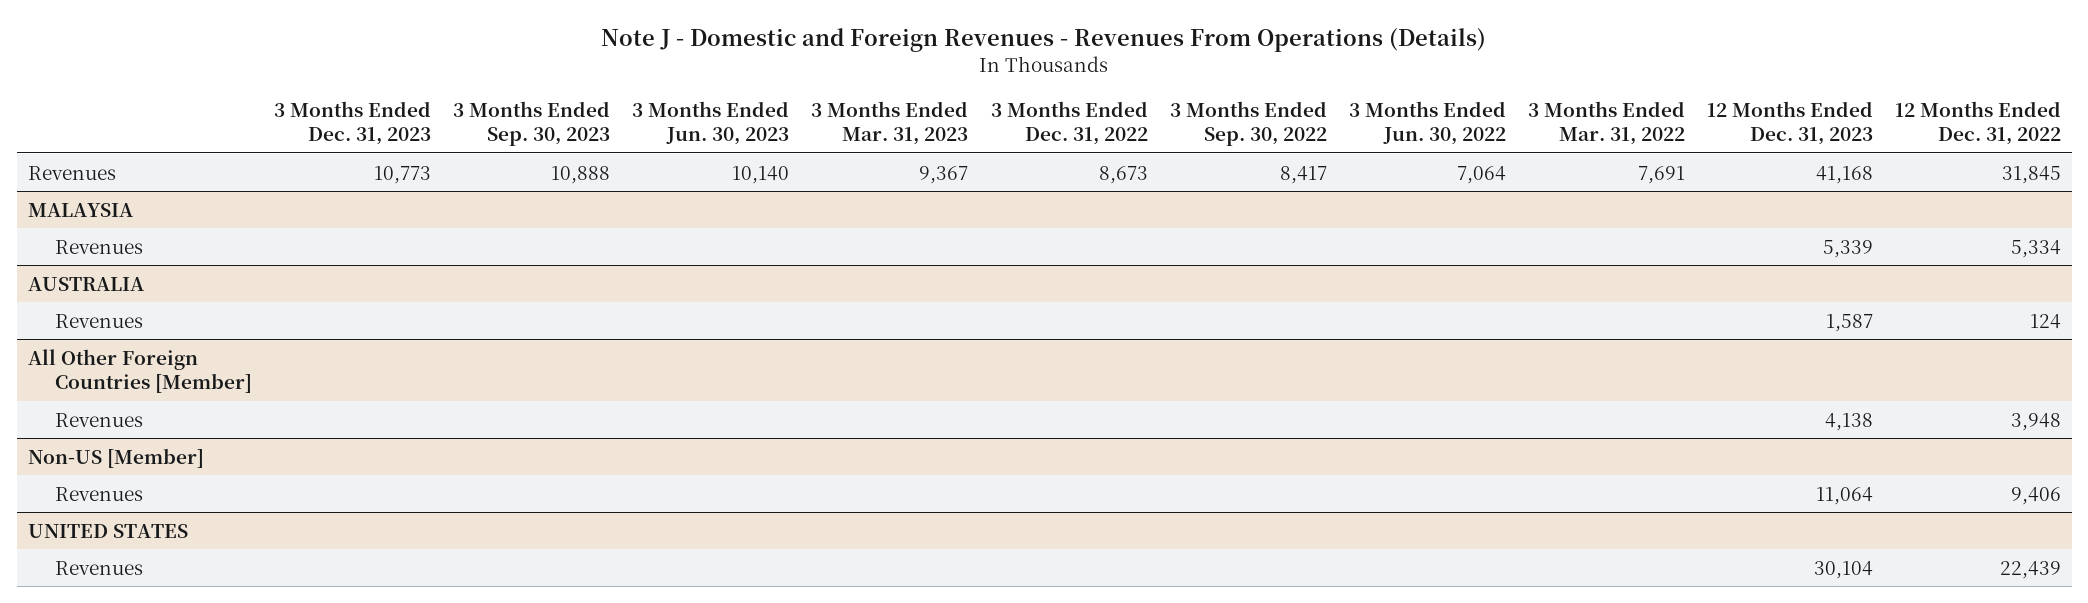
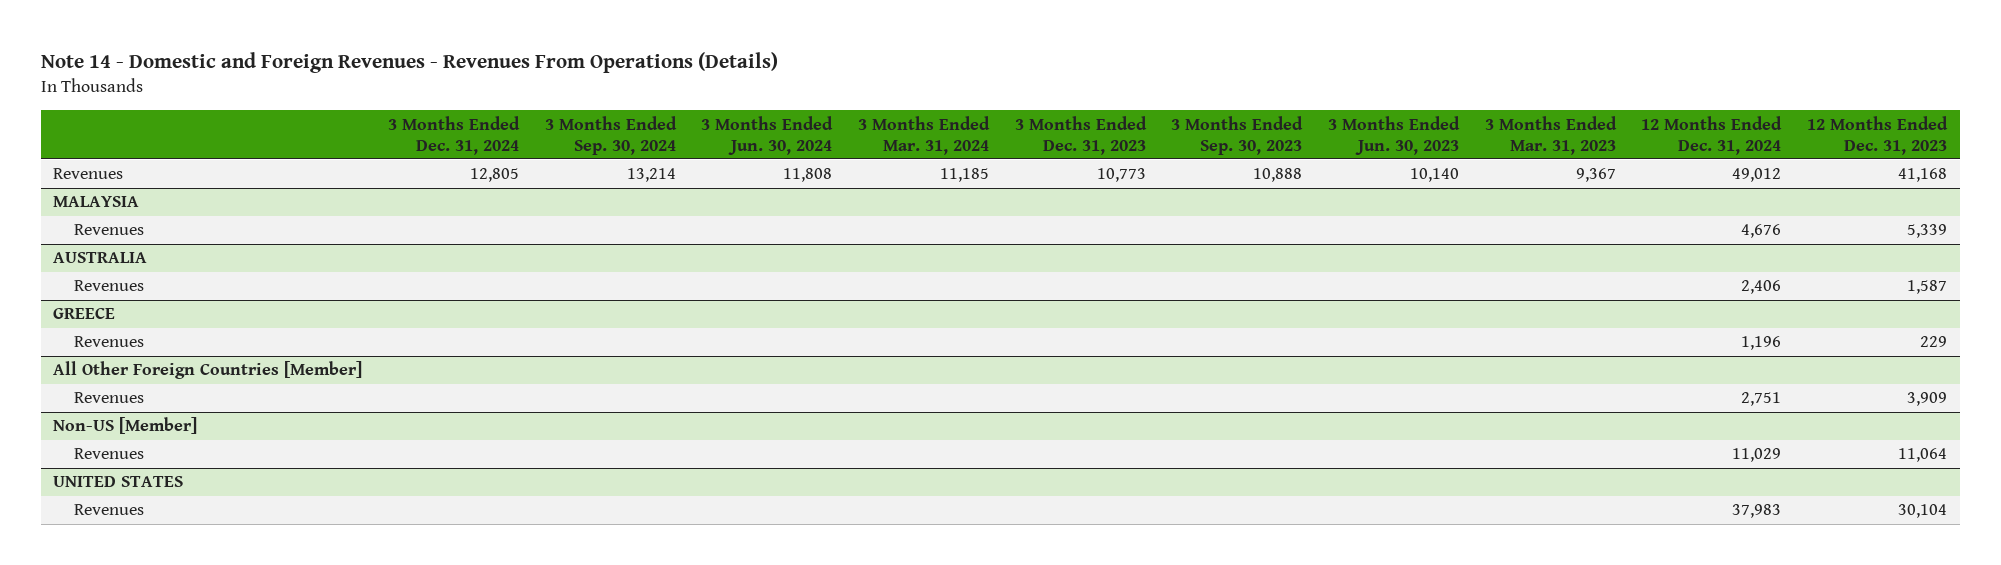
[601,28,1487,53] Note J - Domestic and Foreign Revenues - Revenues From Operations (Details) -> [40,52,778,74] Note 14 - Domestic and Foreign Revenues - Revenues From Operations (Details)
[990,100,1148,145] 3 Months Ended Dec. 31, 2022 -> none
[1169,100,1327,146] 3 Months Ended Sep. 30, 2022 -> none
[1348,100,1506,145] 3 Months Ended Jun. 30, 2022 -> none
[1527,100,1685,145] 3 Months Ended Mar. 31, 2022 -> none
[1894,100,2061,145] 12 Months Ended Dec. 31, 2022 -> none
none -> [388,115,521,155] 3 Months Ended Dec. 31, 2024
none -> [544,115,677,155] 3 Months Ended Sep. 30, 2024
none -> [701,115,834,155] 3 Months Ended Jun. 30, 2024
none -> [858,115,991,155] 3 Months Ended Mar. 31, 2024
none -> [1641,115,1783,155] 12 Months Ended Dec. 31, 2024
none -> [53,308,116,320] GREECE
none -> [74,336,145,348] Revenues
[1824,412,1873,431] 4,138 -> [1907,392,1948,407] 3,909

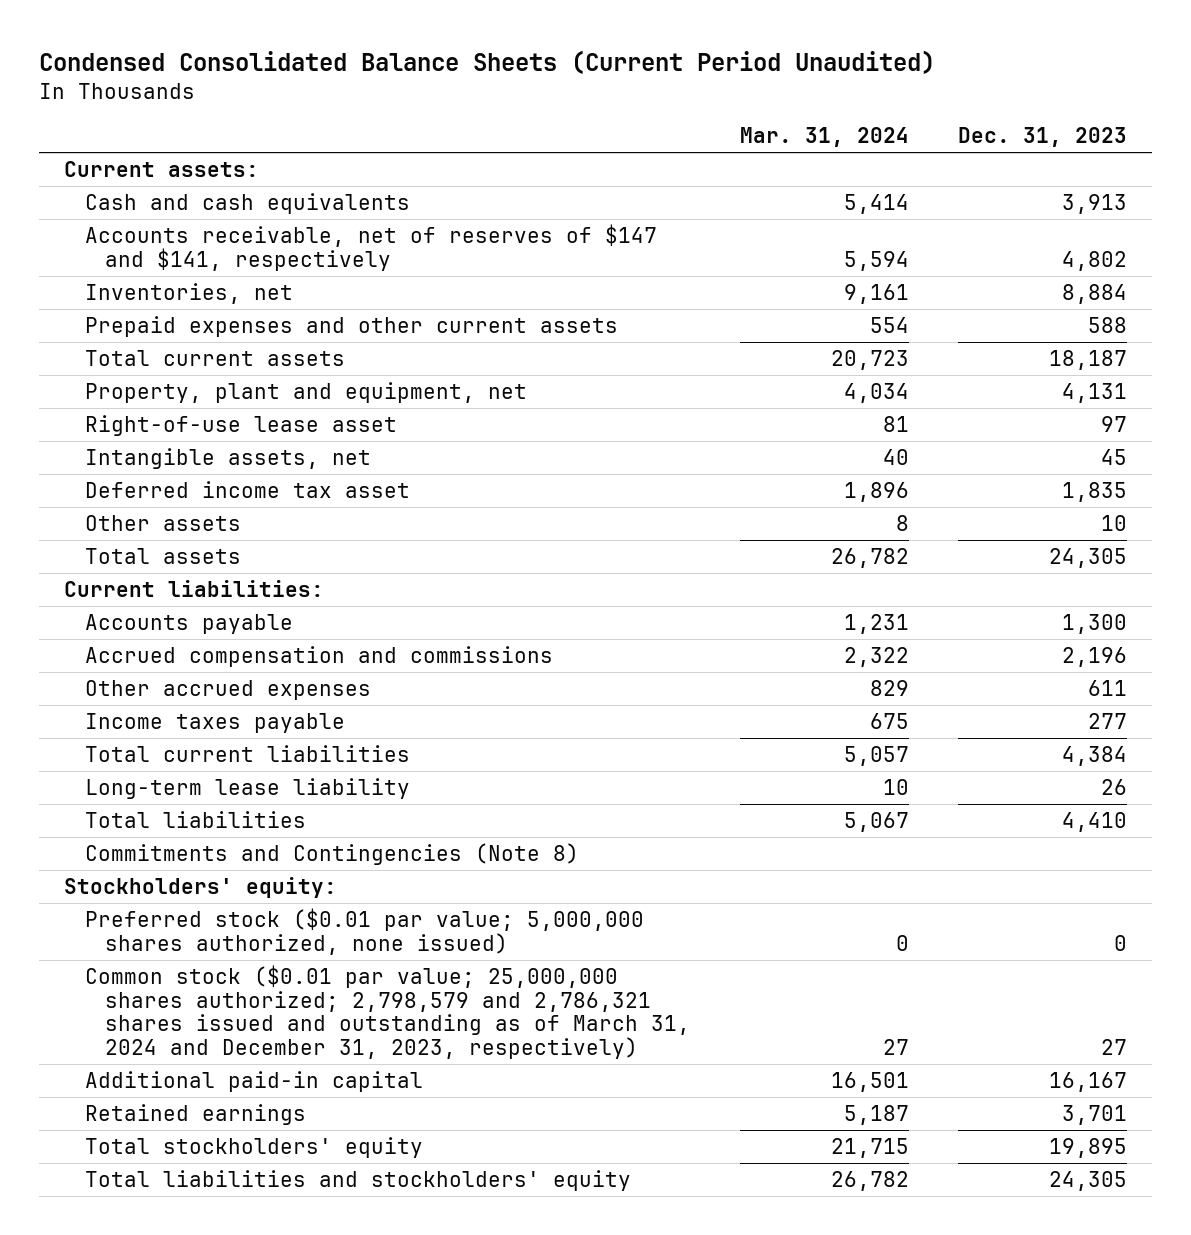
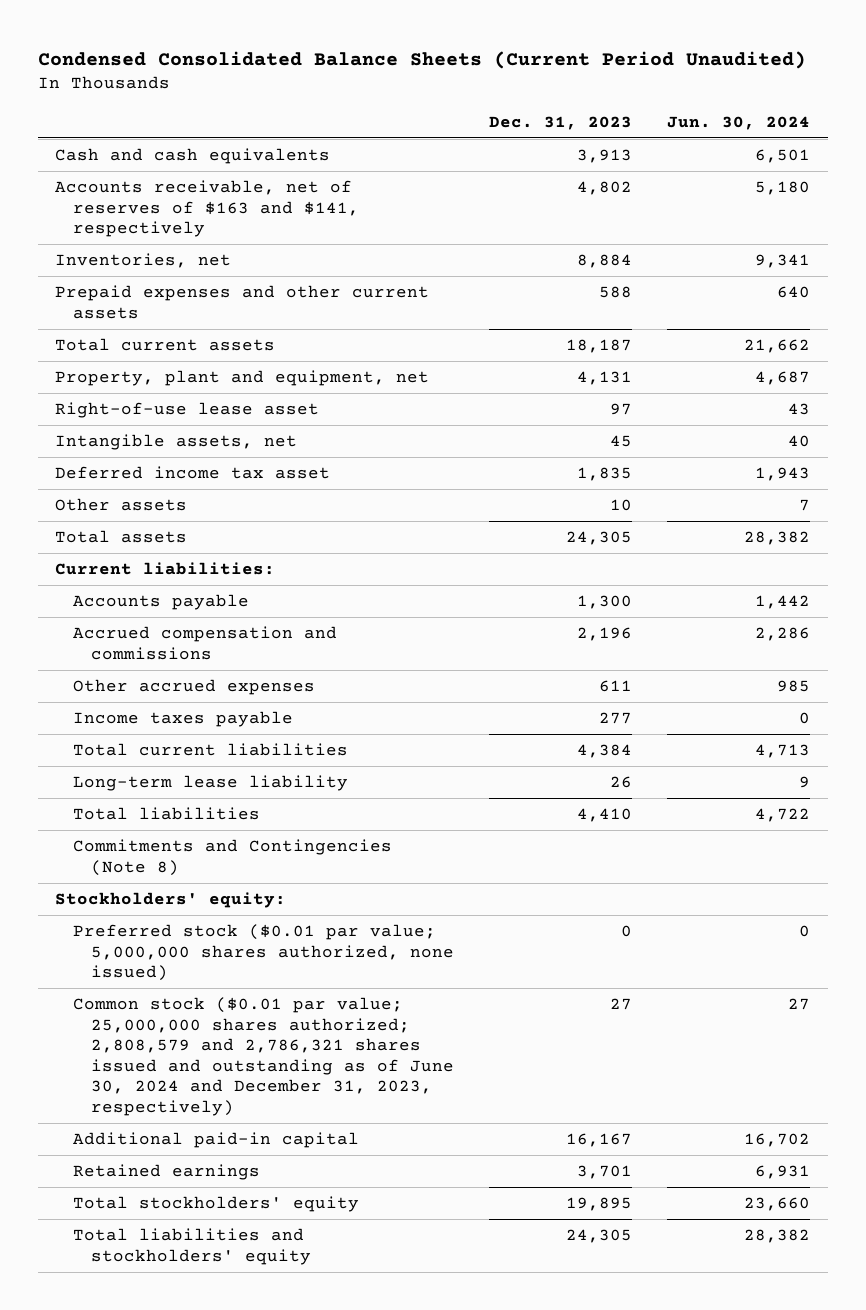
[739,127,909,148] Mar. 31, 2024 -> none
none -> [667,115,811,130] Jun. 30, 2024
[64,160,260,177] Current assets: -> none
[84,223,657,271] Accounts receivable, net of reserves of $147 and $141, respectively -> [55,180,360,238] Accounts receivable, net of reserves of $163 and $141, respectively
[84,964,691,1059] Common stock ($0.01 par value; 25,000,000 shares authorized; 2,798,579 and 2,786,321 shares issued and outstanding as of March 31, 2024 and December 31, 2023, respectively) -> [73,997,455,1117] Common stock ($0.01 par value; 25,000,000 shares authorized; 2,808,579 and 2,786,321 shares issued and outstanding as of June 30, 2024 and December 31, 2023, respectively)

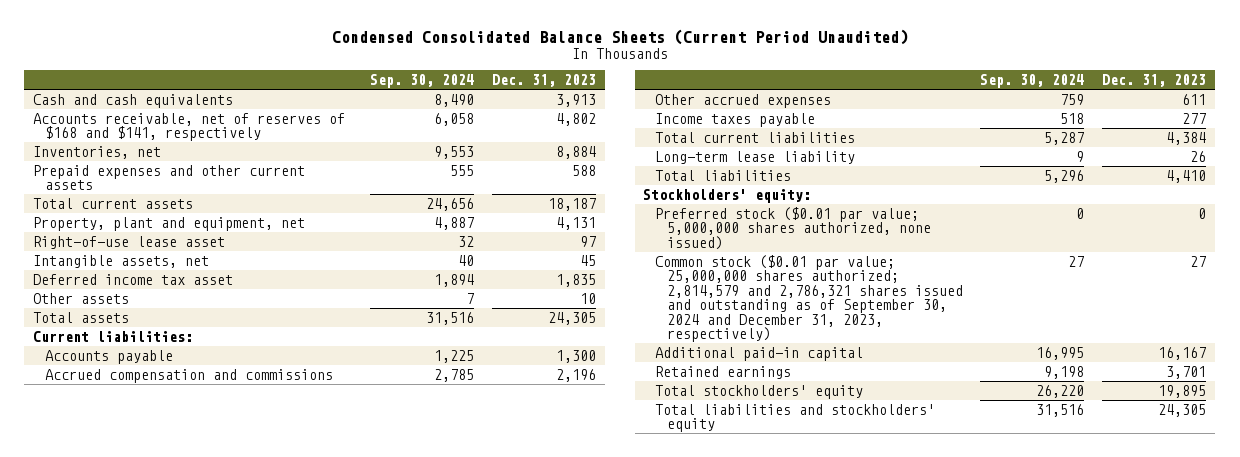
[667,115,811,130] Jun. 30, 2024 -> none
none -> [370,74,475,89] Sep. 30, 2024
[55,180,360,238] Accounts receivable, net of reserves of $163 and $141, respectively -> [33,112,346,142] Accounts receivable, net of reserves of $168 and $141, respectively
[73,839,393,876] Commitments and Contingencies (Note 8) -> none
[73,997,455,1117] Common stock ($0.01 par value; 25,000,000 shares authorized; 2,808,579 and 2,786,321 shares issued and outstanding as of June 30, 2024 and December 31, 2023, respectively) -> [655,254,963,343] Common stock ($0.01 par value; 25,000,000 shares authorized; 2,814,579 and 2,786,321 shares issued and outstanding as of September 30, 2024 and December 31, 2023, respectively)

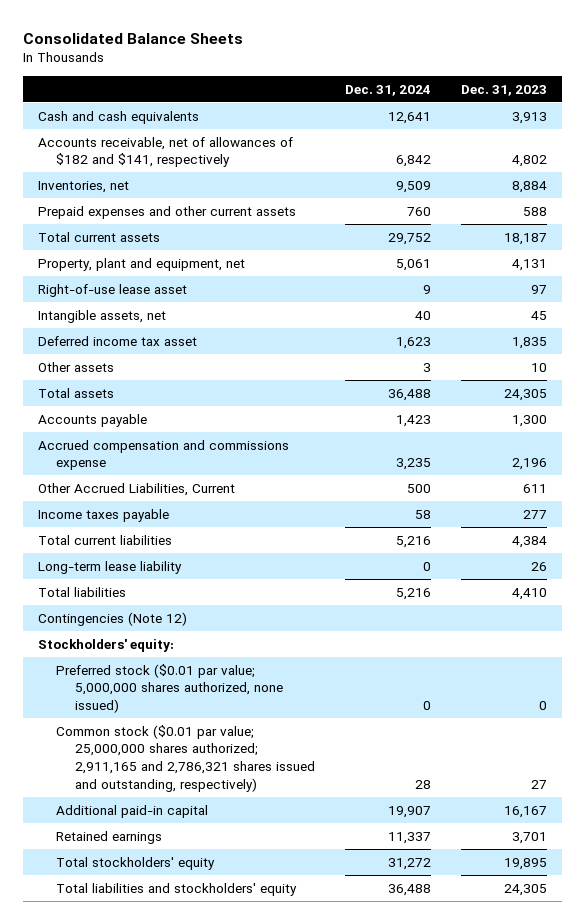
[331,28,908,45] Condensed Consolidated Balance Sheets (Current Period Unaudited) -> [22,32,243,44] Consolidated Balance Sheets
[370,74,475,89] Sep. 30, 2024 -> none
none -> [344,84,431,96] Dec. 31, 2024
[33,112,346,142] Accounts receivable, net of reserves of $168 and $141, respectively -> [37,136,293,168] Accounts receivable, net of allowances of $182 and $141, respectively
[33,330,194,342] Current liabilities: -> none
[44,368,333,383] Accrued compensation and commissions -> [37,439,289,471] Accrued compensation and commissions expense
[655,93,832,108] Other accrued expenses -> [37,482,235,496] Other Accrued Liabilities, Current
none -> [37,611,187,626] Contingencies (Note 12)
[655,254,963,343] Common stock ($0.01 par value; 25,000,000 shares authorized; 2,814,579 and 2,786,321 shares issued and outstanding as of September 30, 2024 and December 31, 2023, respectively) -> [56,724,315,792] Common stock ($0.01 par value; 25,000,000 shares authorized; 2,911,165 and 2,786,321 shares issued and outstanding, respectively)

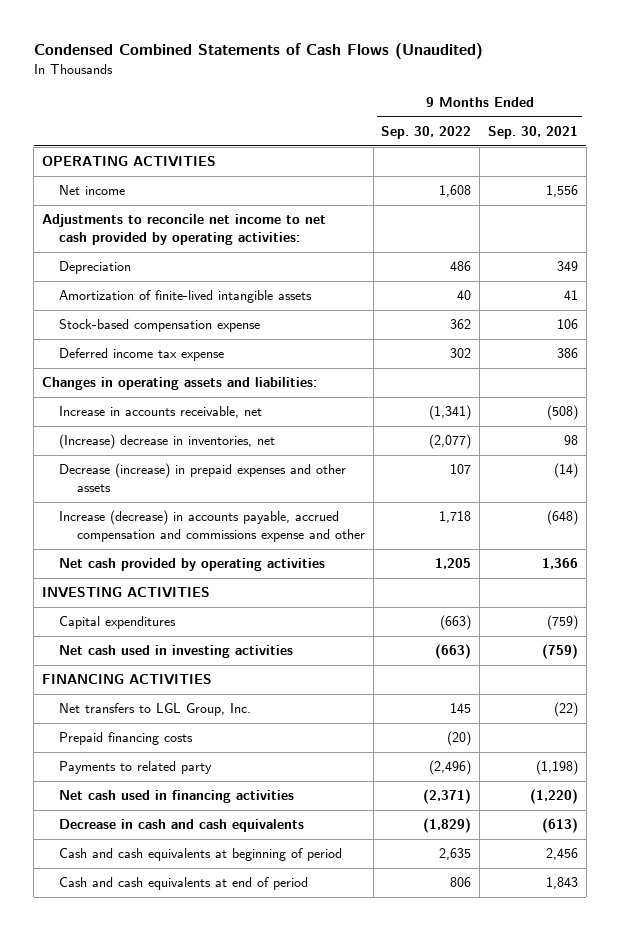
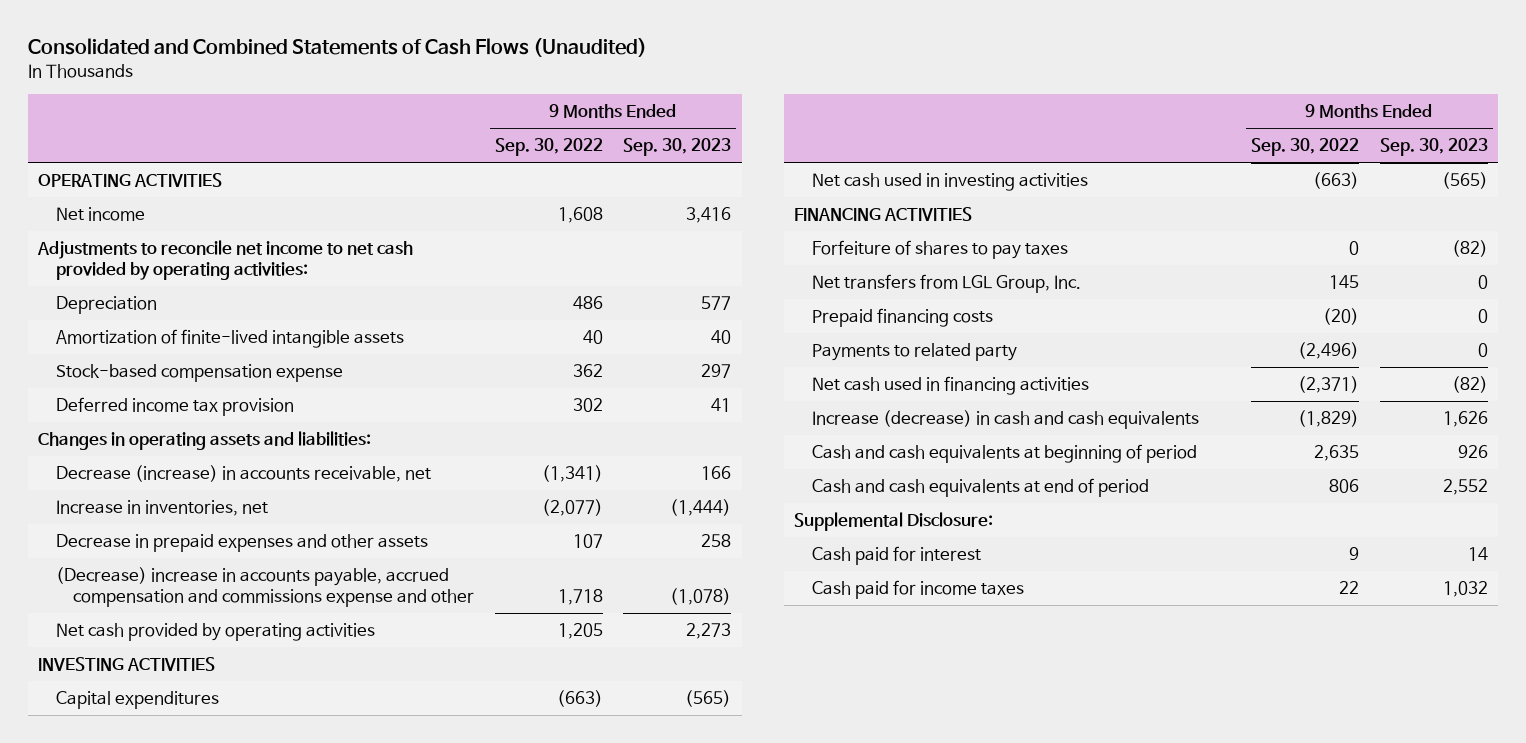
[33,43,483,60] Condensed Combined Statements of Cash Flows (Unaudited) -> [27,38,647,58] Consolidated and Combined Statements of Cash Flows (Unaudited)
[487,126,578,140] Sep. 30, 2021 -> none
none -> [623,138,732,157] Sep. 30, 2023
[59,348,225,362] Deferred income tax expense -> [55,397,294,417] Deferred income tax provision
[59,406,263,419] Increase in accounts receivable, net -> [55,465,431,483] Decrease (increase) in accounts receivable, net
[59,434,276,450] (Increase) decrease in inventories, net -> [55,500,268,517] Increase in inventories, net
[59,463,347,493] Decrease (increase) in prepaid expenses and other assets -> [55,534,428,553] Decrease in prepaid expenses and other assets
[59,510,365,543] Increase (decrease) in accounts payable, accrued compensation and commissions expense and other -> [55,567,475,608] (Decrease) increase in accounts payable, accrued compensation and commissions expense and other
none -> [812,240,1069,260] Forfeiture of shares to pay taxes
[59,703,252,717] Net transfers to LGL Group, Inc. -> [812,274,1082,294] Net transfers from LGL Group, Inc.
[59,819,305,833] Decrease in cash and cash equivalents -> [812,410,1200,430] Increase (decrease) in cash and cash equivalents
none -> [794,512,994,532] Supplemental Disclosure:
none -> [812,546,982,566] Cash paid for interest
none -> [812,580,1025,600] Cash paid for income taxes

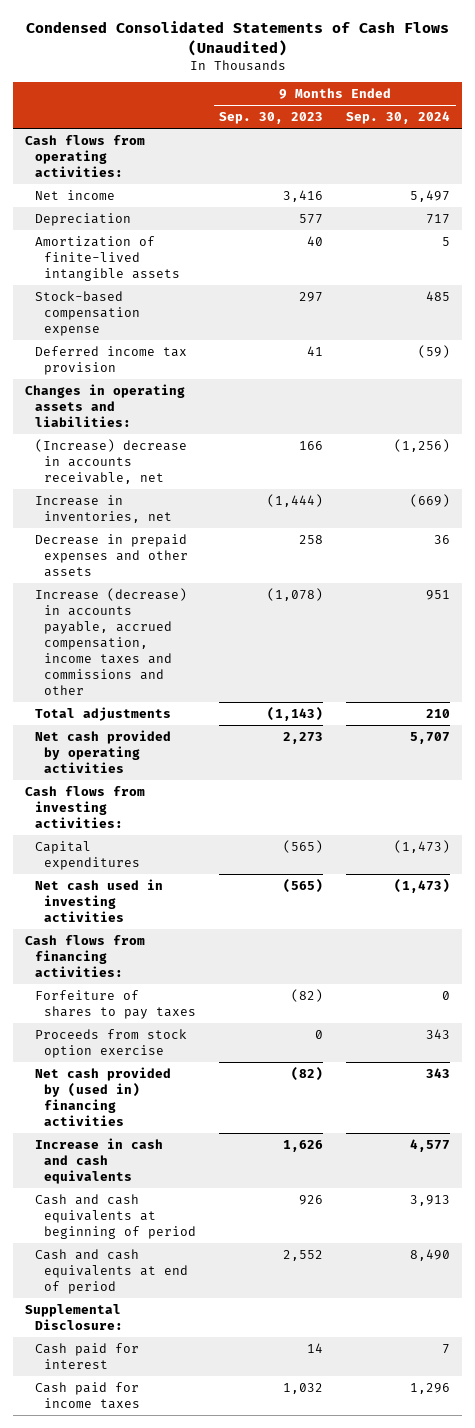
[27,38,647,58] Consolidated and Combined Statements of Cash Flows (Unaudited) -> [25,20,449,56] Condensed Consolidated Statements of Cash Flows (Unaudited)
[494,138,603,157] Sep. 30, 2022 -> none
none -> [346,111,451,125] Sep. 30, 2024
[37,173,222,188] OPERATING ACTIVITIES -> [24,134,145,177] Cash flows from operating activities:
[36,240,413,281] Adjustments to reconcile net income to net cash provided by operating activities: -> none
[55,465,431,483] Decrease (increase) in accounts receivable, net -> [34,438,187,484] (Increase) decrease in accounts receivable, net
[55,567,475,608] (Decrease) increase in accounts payable, accrued compensation and commissions expense and other -> [34,587,187,695] Increase (decrease) in accounts payable, accrued compensation, income taxes and commissions and other
none -> [34,706,171,721] Total adjustments
[37,657,215,672] INVESTING ACTIVITIES -> [24,785,145,828] Cash flows from investing activities:
[794,207,973,222] FINANCING ACTIVITIES -> [24,934,145,977] Cash flows from financing activities:
[812,274,1082,294] Net transfers from LGL Group, Inc. -> none
[812,308,994,328] Prepaid financing costs -> none
[812,343,1018,362] Payments to related party -> none
none -> [34,1028,187,1058] Proceeds from stock option exercise
[812,376,1090,396] Net cash used in financing activities -> [34,1066,171,1126] Net cash provided by (used in) financing activities
[812,410,1200,430] Increase (decrease) in cash and cash equivalents -> [34,1137,163,1184] Increase in cash and cash equivalents

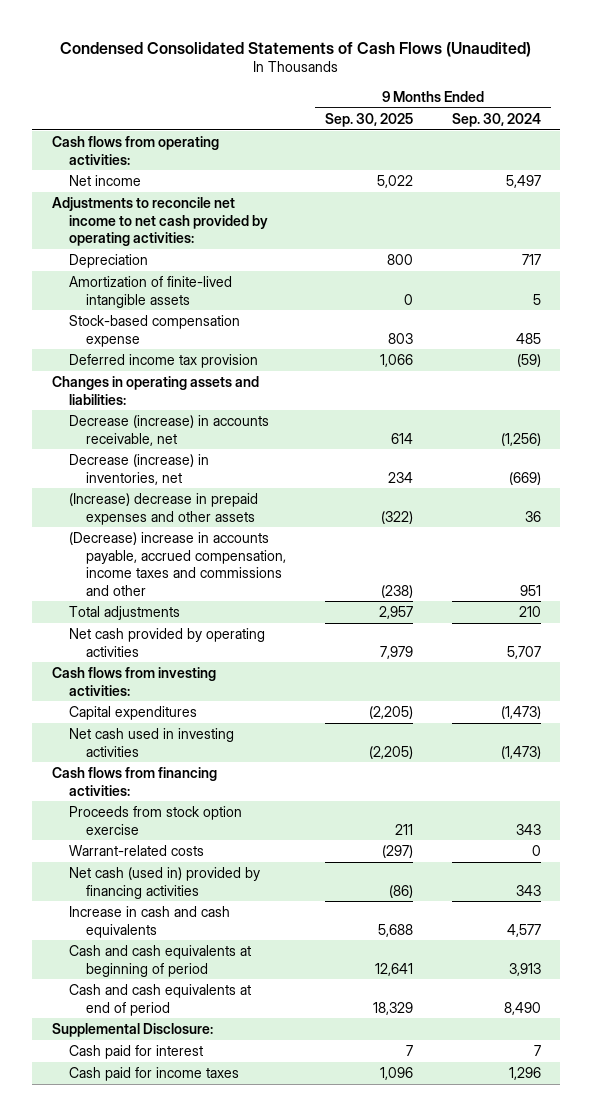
[219,112,324,125] Sep. 30, 2023 -> none
none -> [324,112,413,127] Sep. 30, 2025
none -> [51,196,268,247] Adjustments to reconcile net income to net cash provided by operating activities:
[34,438,187,484] (Increase) decrease in accounts receivable, net -> [68,414,269,446] Decrease (increase) in accounts receivable, net
[34,494,173,523] Increase in inventories, net -> [68,453,209,485] Decrease (increase) in inventories, net
[34,533,189,577] Decrease in prepaid expenses and other assets -> [68,492,258,525] (Increase) decrease in prepaid expenses and other assets
[34,587,187,695] Increase (decrease) in accounts payable, accrued compensation, income taxes and commissions and other -> [68,531,286,596] (Decrease) increase in accounts payable, accrued compensation, income taxes and commissions and other
[34,989,197,1019] Forfeiture of shares to pay taxes -> none
none -> [68,844,204,856] Warrant-related costs
[34,1066,171,1126] Net cash provided by (used in) financing activities -> [68,866,260,899] Net cash (used in) provided by financing activities

